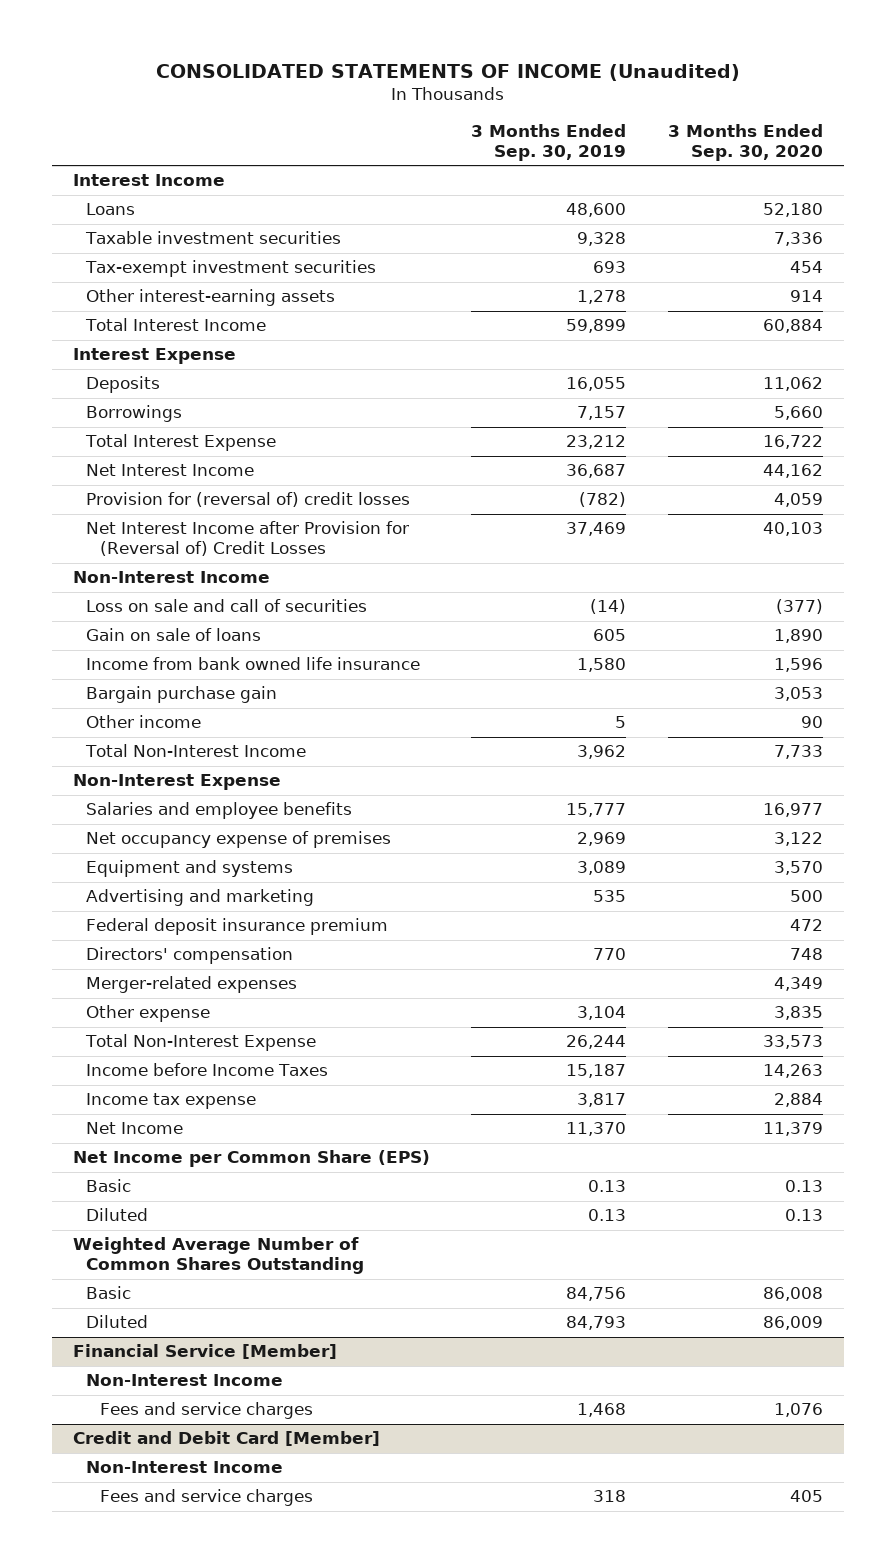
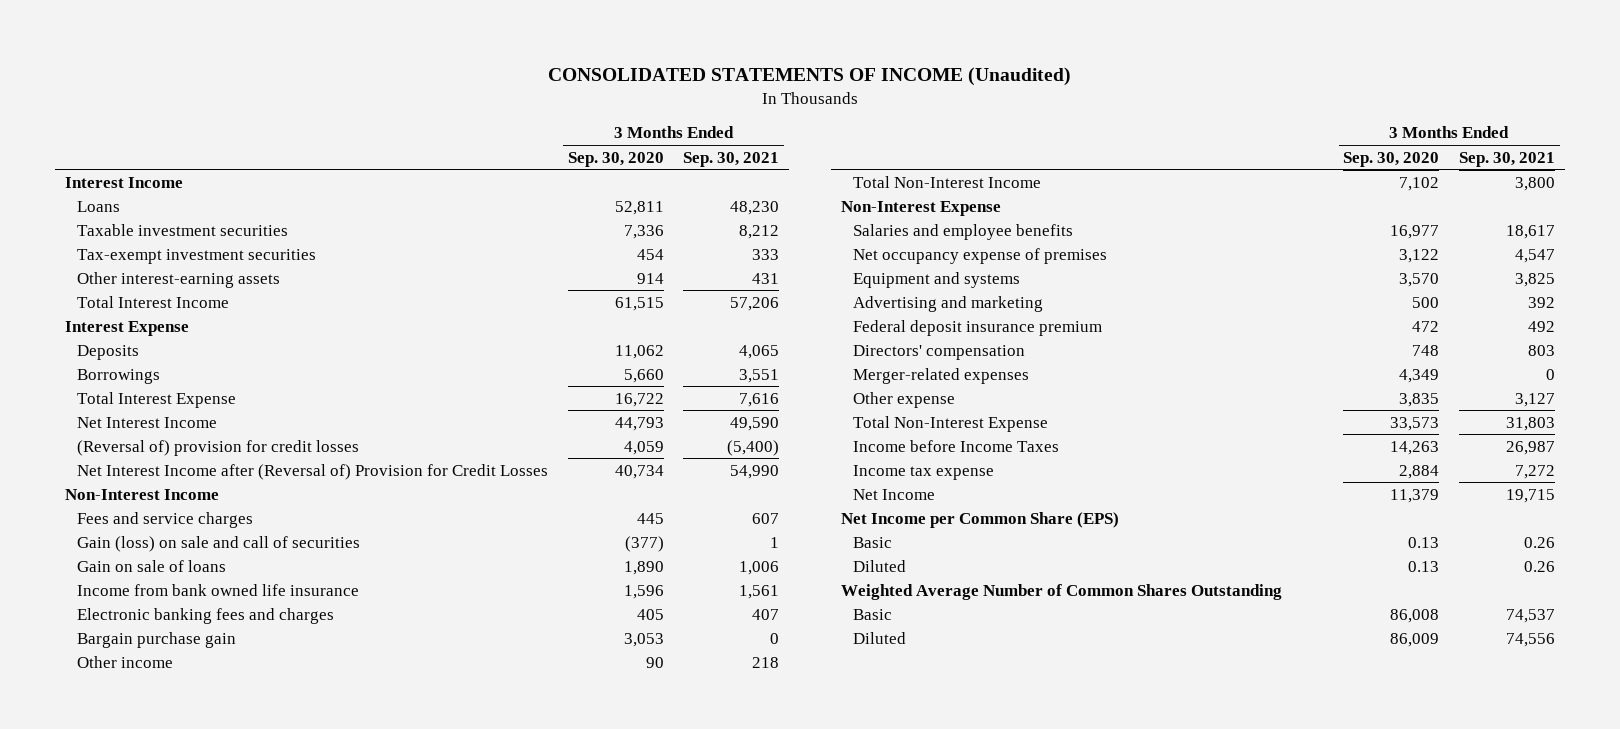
[471,123,627,161] 3 Months Ended Sep. 30, 2019 -> none
none -> [683,151,780,167] Sep. 30, 2021
[763,203,824,218] 52,180 -> [614,200,664,215] 52,811
[763,319,824,334] 60,884 -> [614,296,664,311] 61,515
[763,464,824,479] 44,162 -> [614,416,664,431] 44,793
[86,492,411,508] Provision for (reversal of) credit losses -> [77,439,360,456] (Reversal of) provision for credit losses
[86,521,410,557] Net Interest Income after Provision for (Reversal of) Credit Losses -> [77,463,549,480] Net Interest Income after (Reversal of) Provision for Credit Losses
[763,522,824,537] 40,103 -> [614,464,664,479] 40,734
none -> [77,511,254,528] Fees and service charges
[86,599,368,613] Loss on sale and call of securities -> [77,535,361,552] Gain (loss) on sale and call of securities
none -> [77,607,335,624] Electronic banking fees and charges
[774,745,824,760] 7,733 -> [1399,176,1440,191] 7,102
[72,1344,337,1360] Financial Service [Member] -> none
[86,1374,284,1387] Non-Interest Income -> none
[99,1402,313,1420] Fees and service charges -> none
[72,1431,380,1447] Credit and Debit Card [Member] -> none
[86,1461,284,1474] Non-Interest Income -> none
[99,1489,313,1507] Fees and service charges -> none

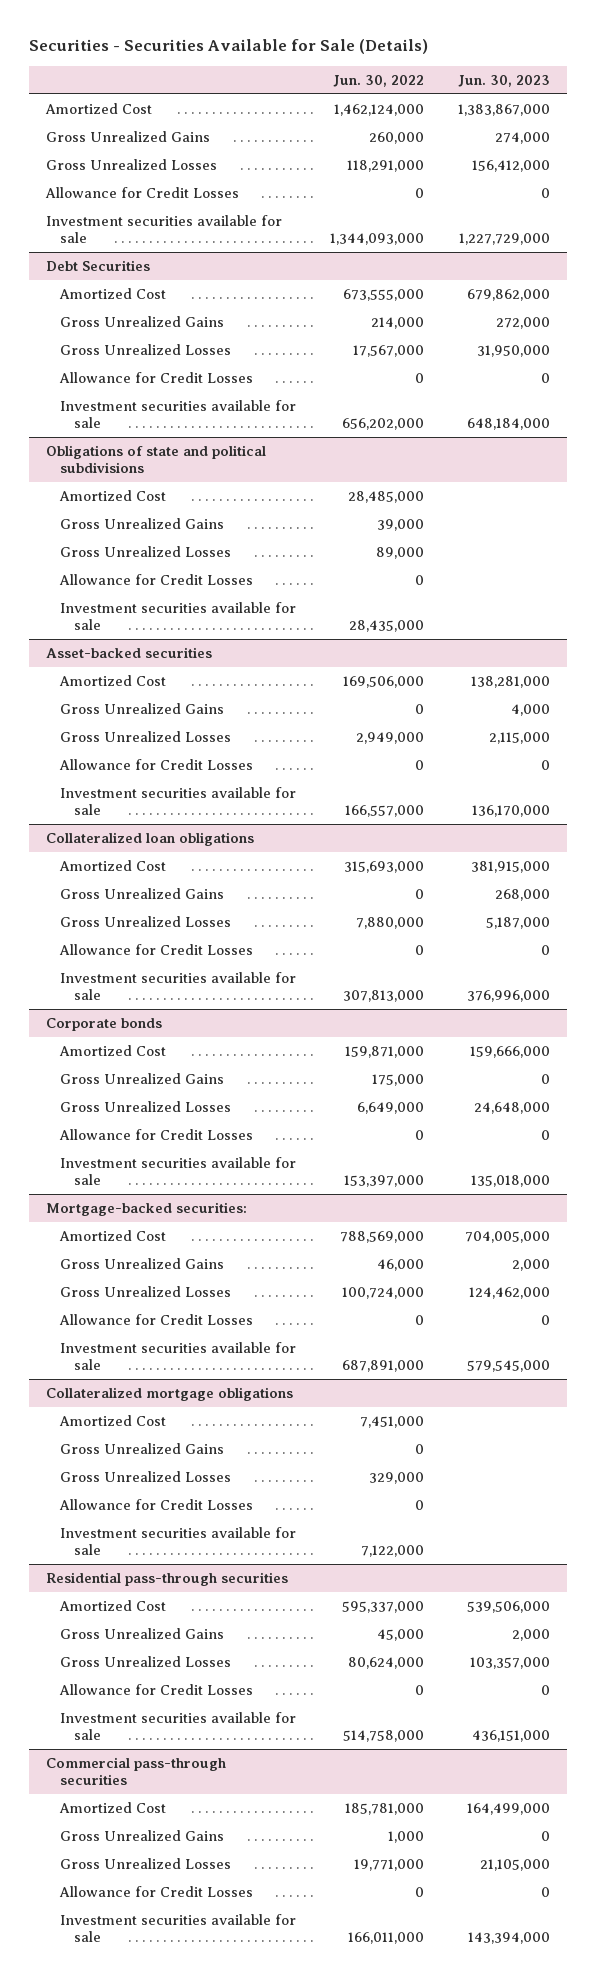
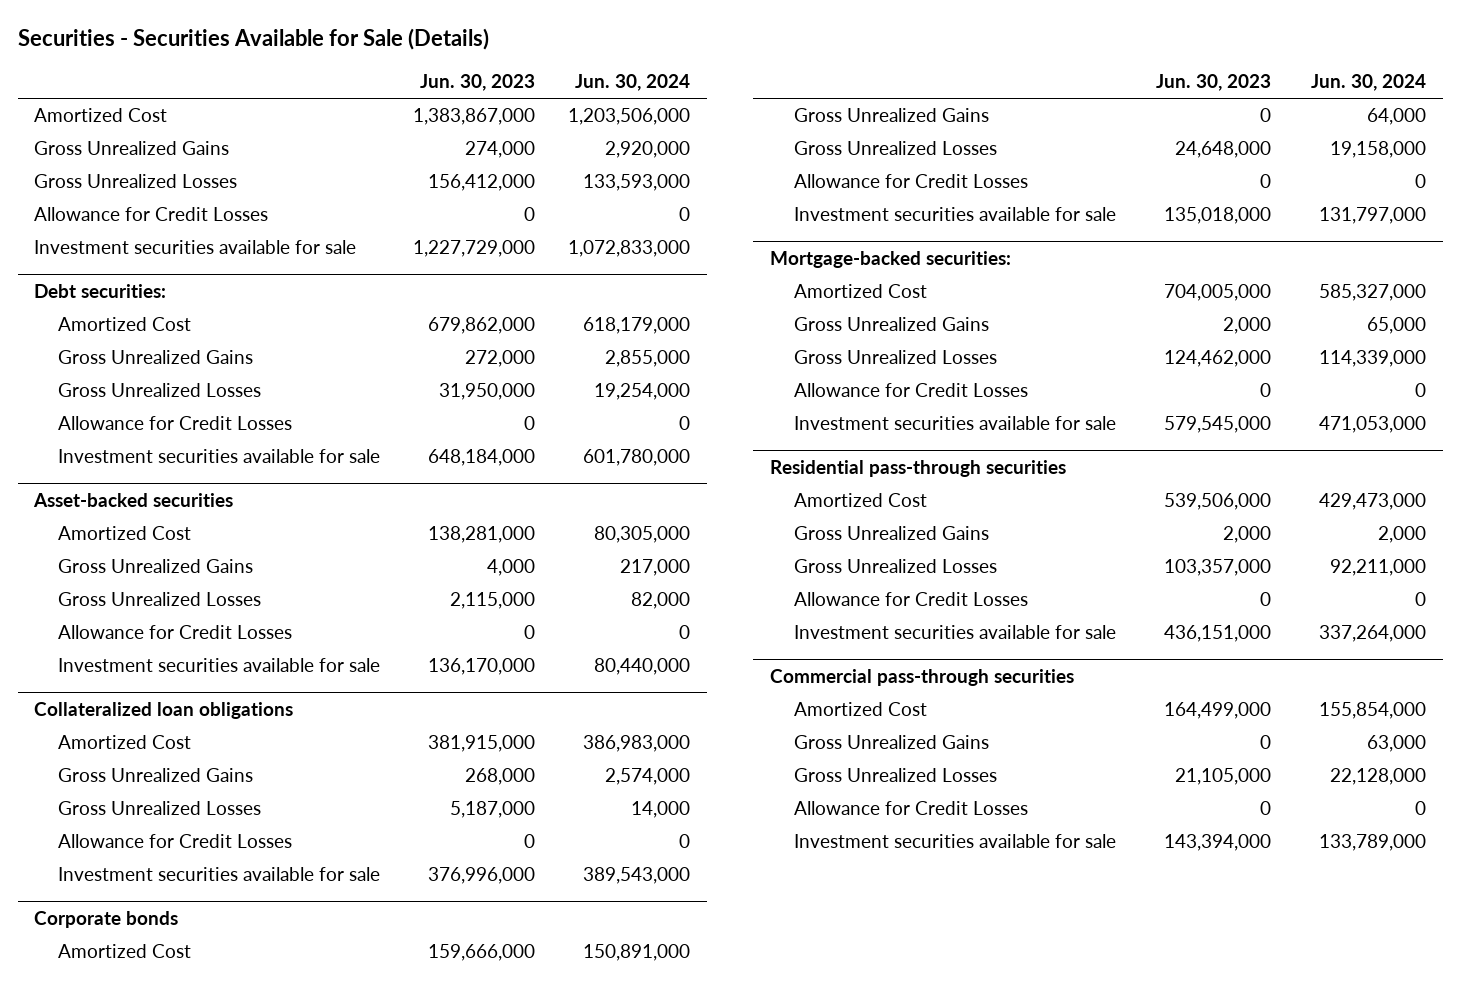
[332,74,424,87] Jun. 30, 2022 -> none
none -> [575,74,691,92] Jun. 30, 2024
[46,260,151,272] Debt Securities -> [34,284,167,299] Debt securities:
[46,445,267,474] Obligations of state and political subdivisions -> none
[58,490,166,502] Amortized Cost -> none
[59,518,224,530] Gross Unrealized Gains -> none
[59,546,231,558] Gross Unrealized Losses -> none
[58,574,253,586] Allowance for Credit Losses -> none
[59,602,296,631] Investment securities available for sale -> none
[46,1387,294,1402] Collateralized mortgage obligations -> none
[58,1415,166,1427] Amortized Cost -> none
[59,1443,224,1455] Gross Unrealized Gains -> none
[59,1471,231,1483] Gross Unrealized Losses -> none
[58,1499,253,1511] Allowance for Credit Losses -> none
[59,1527,296,1556] Investment securities available for sale -> none

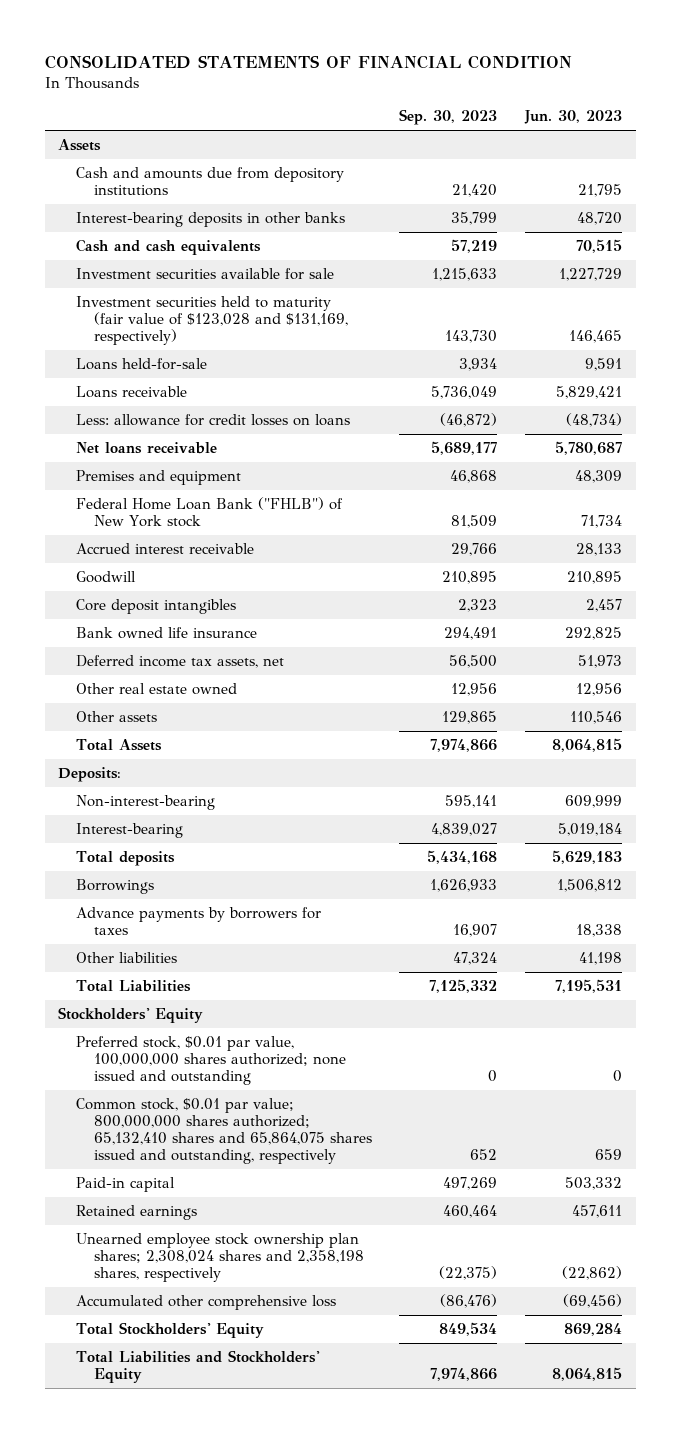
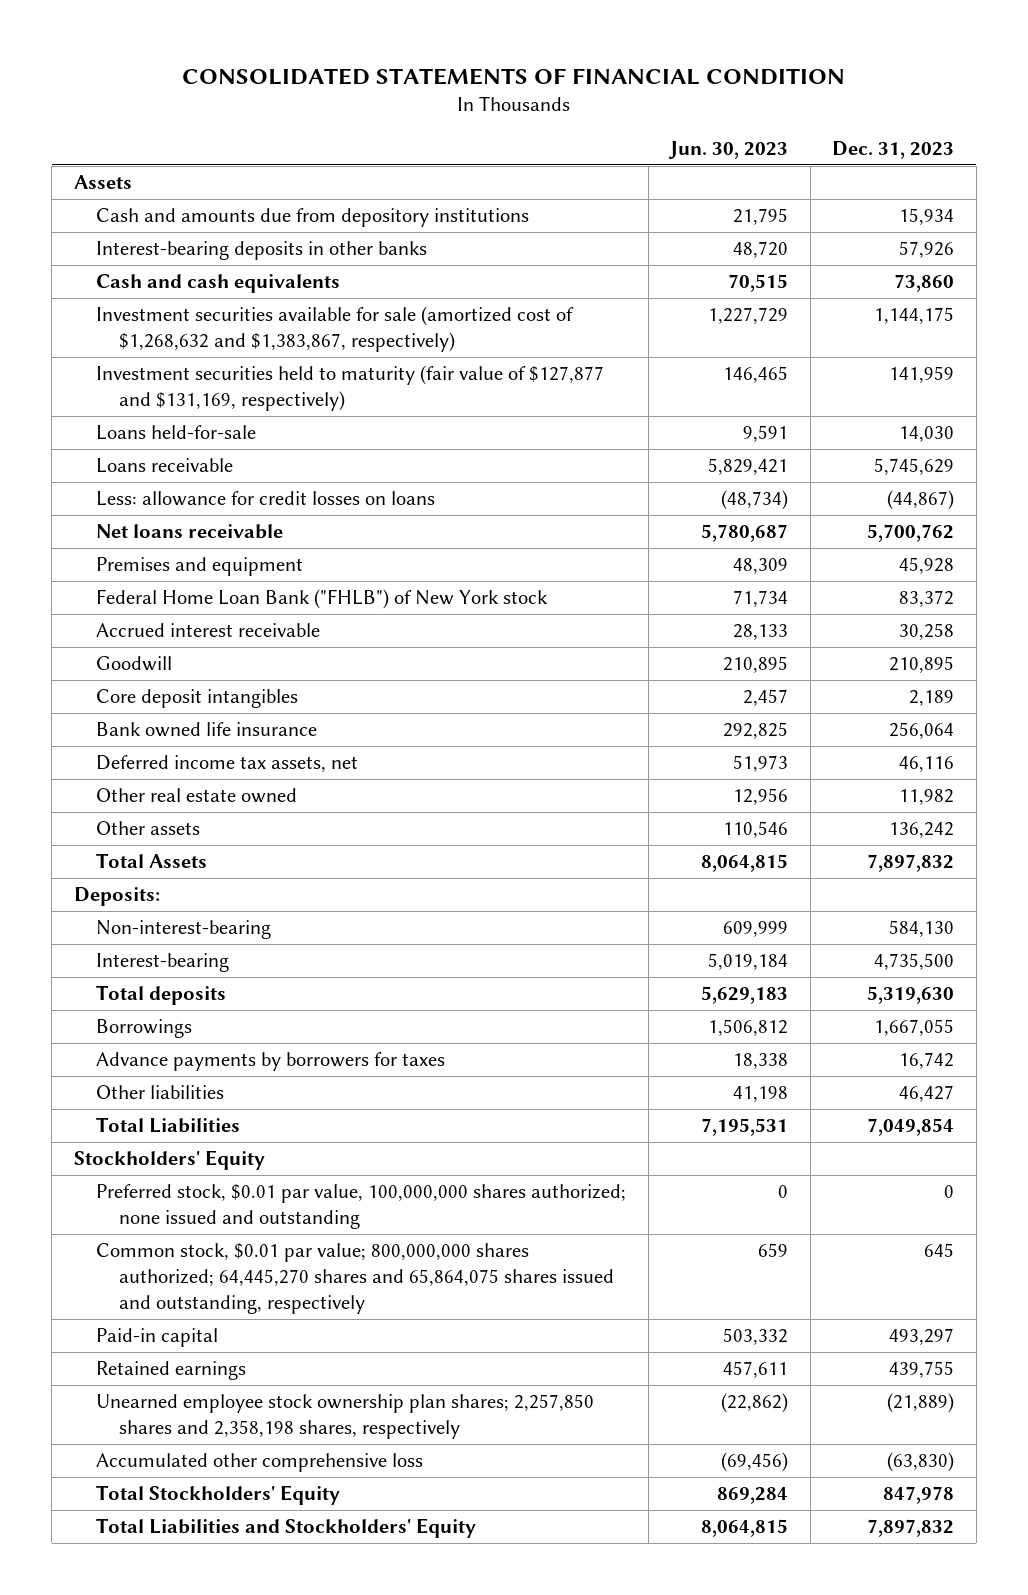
[399,109,498,126] Sep. 30, 2023 -> none
none -> [832,140,955,159] Dec. 31, 2023
[76,267,335,280] Investment securities available for sale -> [96,306,575,353] Investment securities available for sale (amortized cost of $1,268,632 and $1,383,867, respectively)
[76,295,348,346] Investment securities held to maturity (fair value of $123,028 and $131,169, respectively) -> [96,365,605,412] Investment securities held to maturity (fair value of $127,877 and $131,169, respectively)
[76,1097,372,1165] Common stock, $0.01 par value; 800,000,000 shares authorized; 65,132,410 shares and 65,864,075 shares issued and outstanding, respectively -> [96,1243,615,1314] Common stock, $0.01 par value; 800,000,000 shares authorized; 64,445,270 shares and 65,864,075 shares issued and outstanding, respectively
[76,1232,364,1283] Unearned employee stock ownership plan shares; 2,308,024 shares and 2,358,198 shares, respectively -> [96,1394,595,1440] Unearned employee stock ownership plan shares; 2,257,850 shares and 2,358,198 shares, respectively

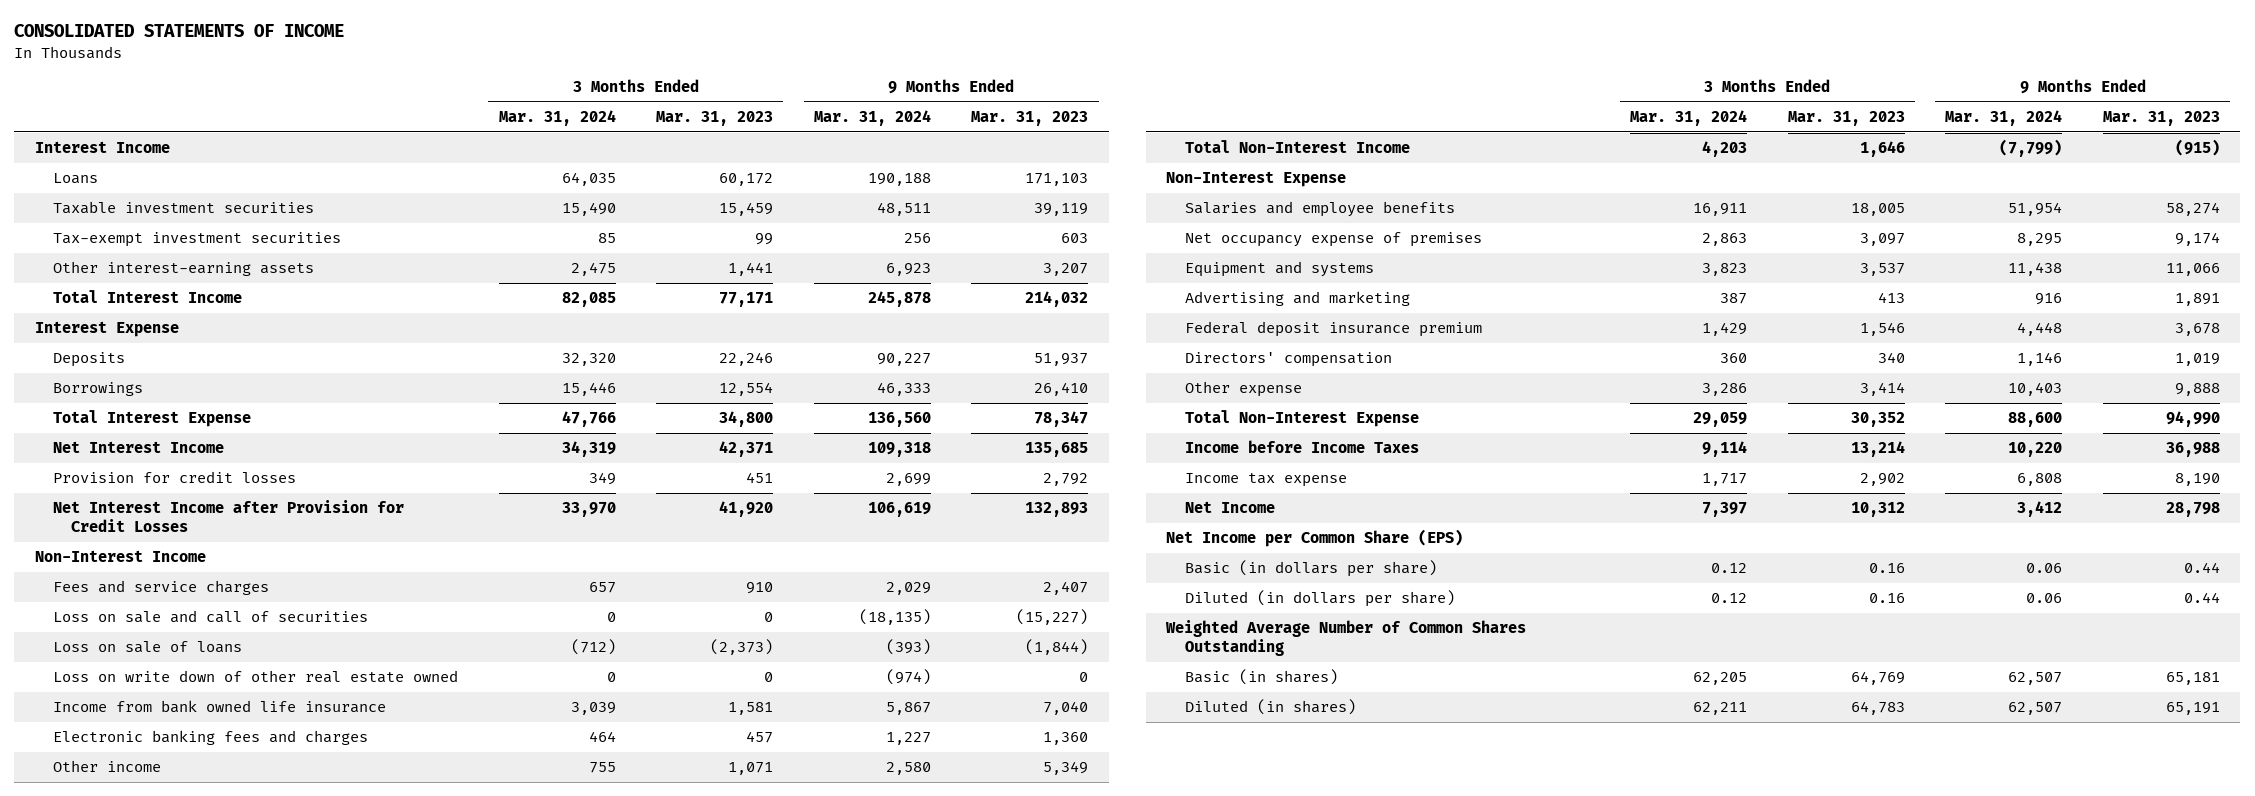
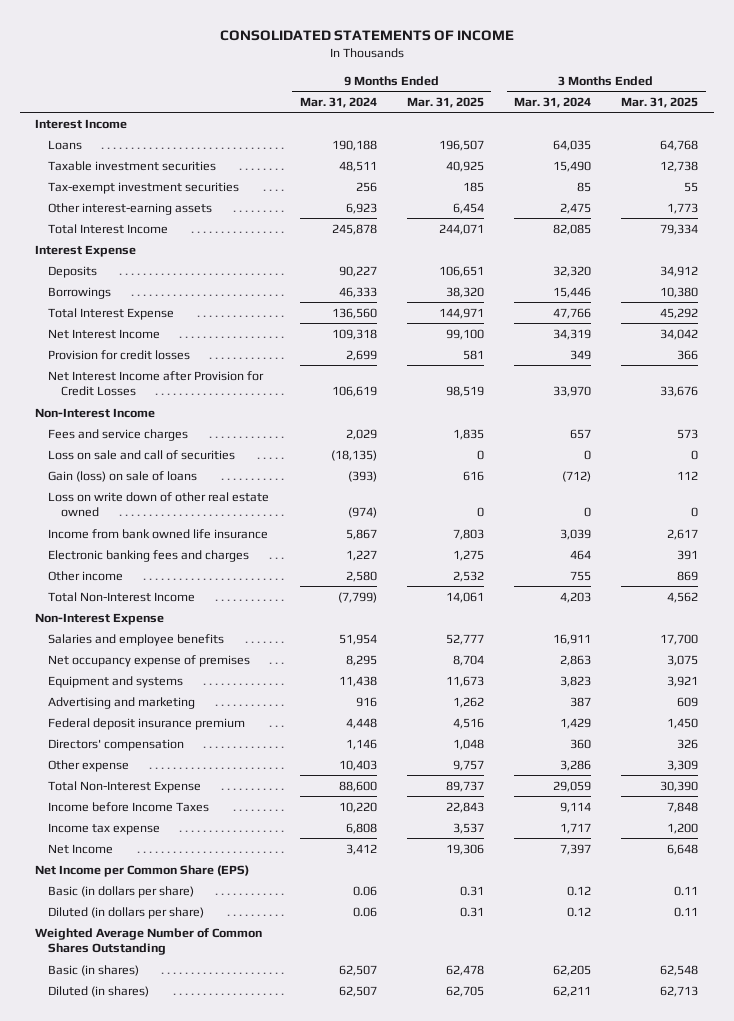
[656,110,774,126] Mar. 31, 2023 -> none
[971,110,1089,126] Mar. 31, 2023 -> none
none -> [406,96,484,108] Mar. 31, 2025
none -> [621,96,699,108] Mar. 31, 2025
[52,640,242,653] Loss on sale of loans -> [48,470,198,482] Gain (loss) on sale of loans

